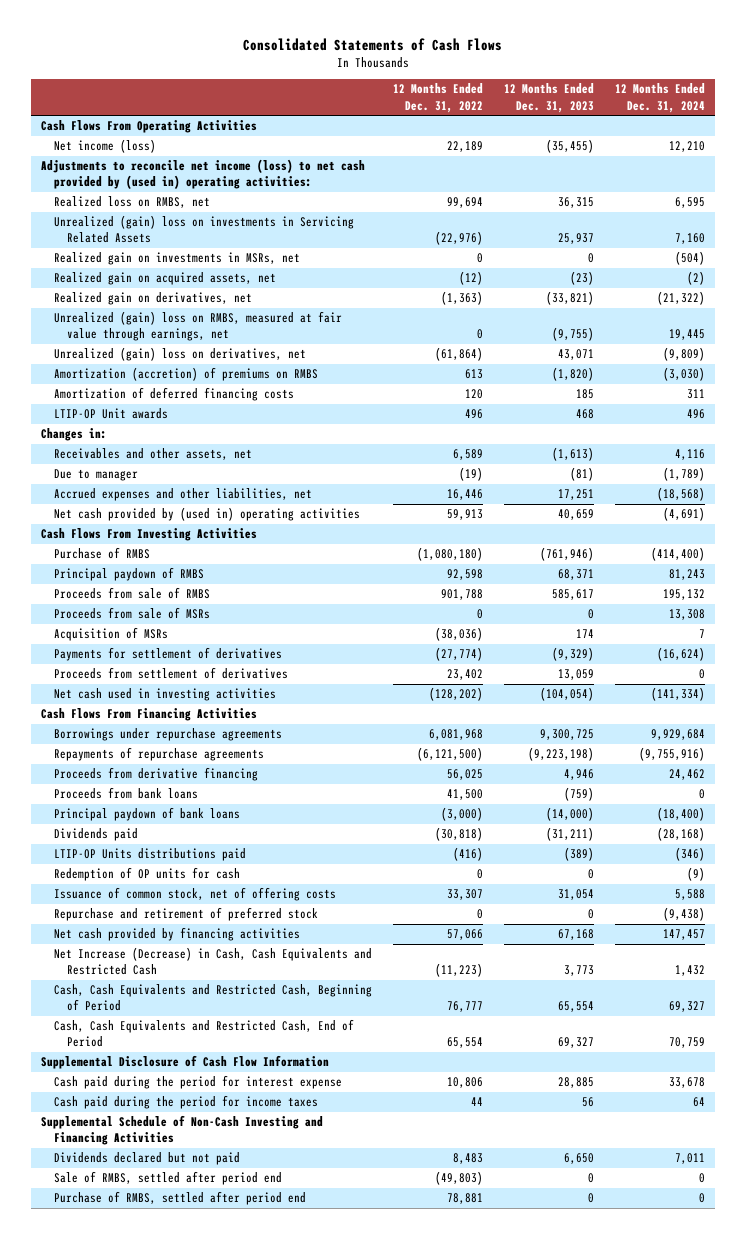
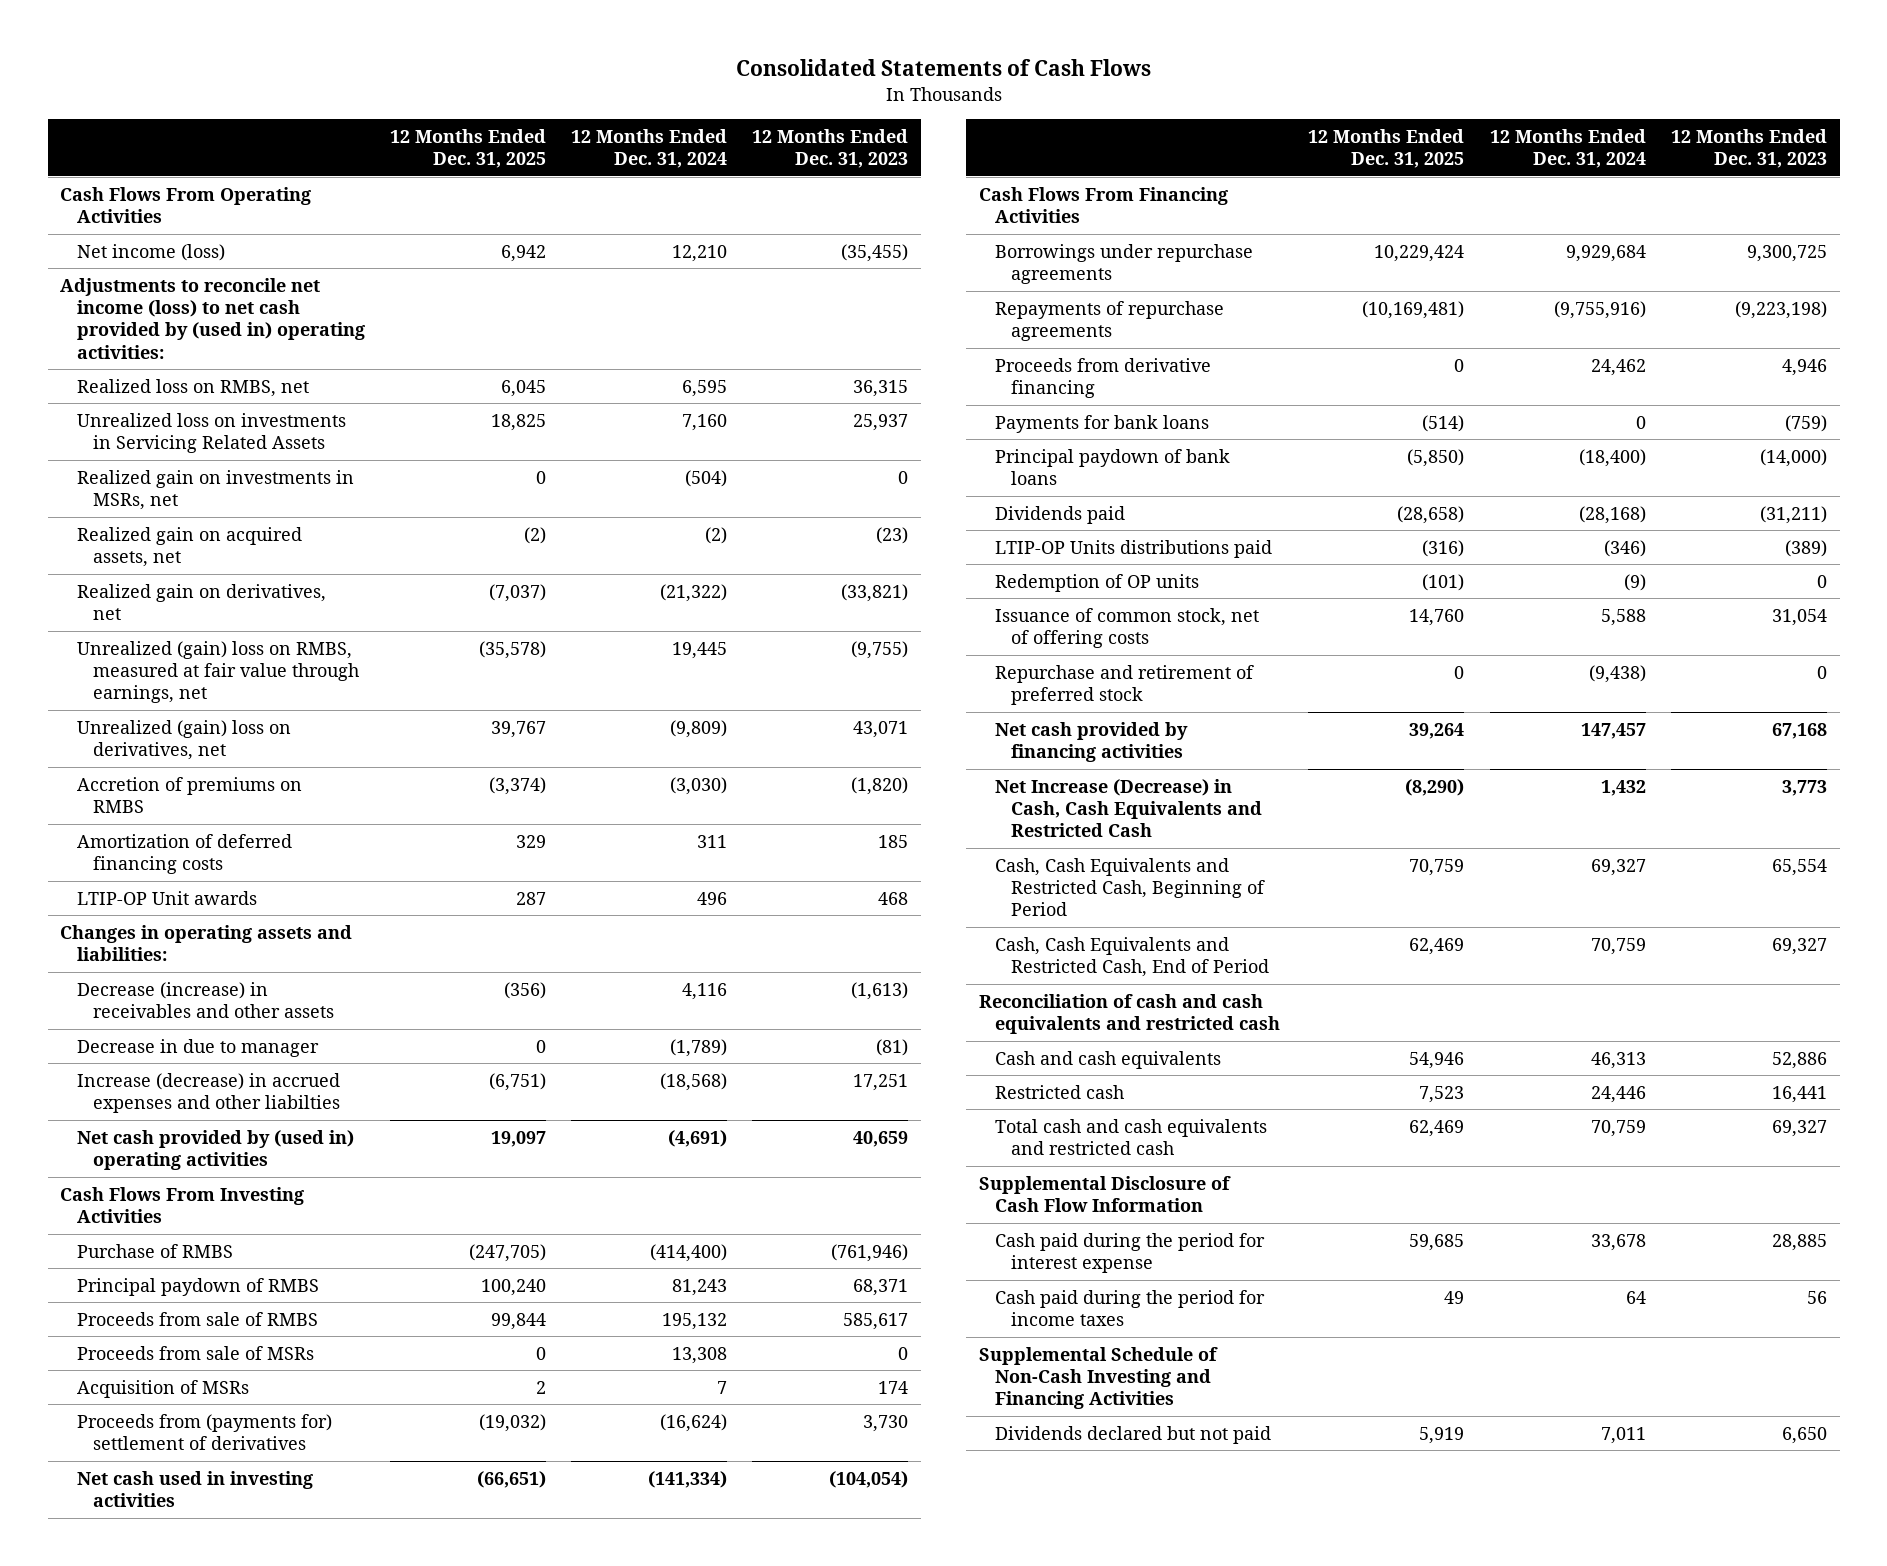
[393,83,484,113] 12 Months Ended Dec. 31, 2022 -> none
none -> [389,128,546,168] 12 Months Ended Dec. 31, 2025
[54,215,355,244] Unrealized (gain) loss on investments in Servicing Related Assets -> [76,412,346,454] Unrealized loss on investments in Servicing Related Assets
[54,367,319,382] Amortization (accretion) of premiums on RMBS -> [76,776,302,814] Accretion of premiums on RMBS
[41,428,108,442] Changes in: -> [60,924,353,962] Changes in operating assets and liabilities:
[54,448,253,461] Receivables and other assets, net -> [76,981,334,1019] Decrease (increase) in receivables and other assets
[54,469,139,482] Due to manager -> [76,1038,319,1057] Decrease in due to manager
[54,488,313,502] Accrued expenses and other liabilities, net -> [76,1072,340,1114] Increase (decrease) in accrued expenses and other liabilties
[54,647,283,662] Payments for settlement of derivatives -> none
[54,667,289,680] Proceeds from settlement of derivatives -> [76,1413,332,1451] Proceeds from (payments for) settlement of derivatives
[558,669,595,681] 13,059 -> [863,1414,909,1432] 3,730
[698,669,705,680] 0 -> [660,1413,728,1432] (16,624)
[54,787,199,800] Proceeds from bank loans -> [995,414,1210,433] Payments for bank loans
[54,867,241,882] Redemption of OP units for cash -> [995,573,1200,592] Redemption of OP units
none -> [979,993,1281,1035] Reconciliation of cash and cash equivalents and restricted cash
none -> [995,1050,1222,1069] Cash and cash equivalents
none -> [995,1084,1125,1099] Restricted cash
none -> [995,1118,1268,1156] Total cash and cash equivalents and restricted cash
[54,1171,283,1186] Sale of RMBS, settled after period end -> none
[54,1191,307,1206] Purchase of RMBS, settled after period end -> none

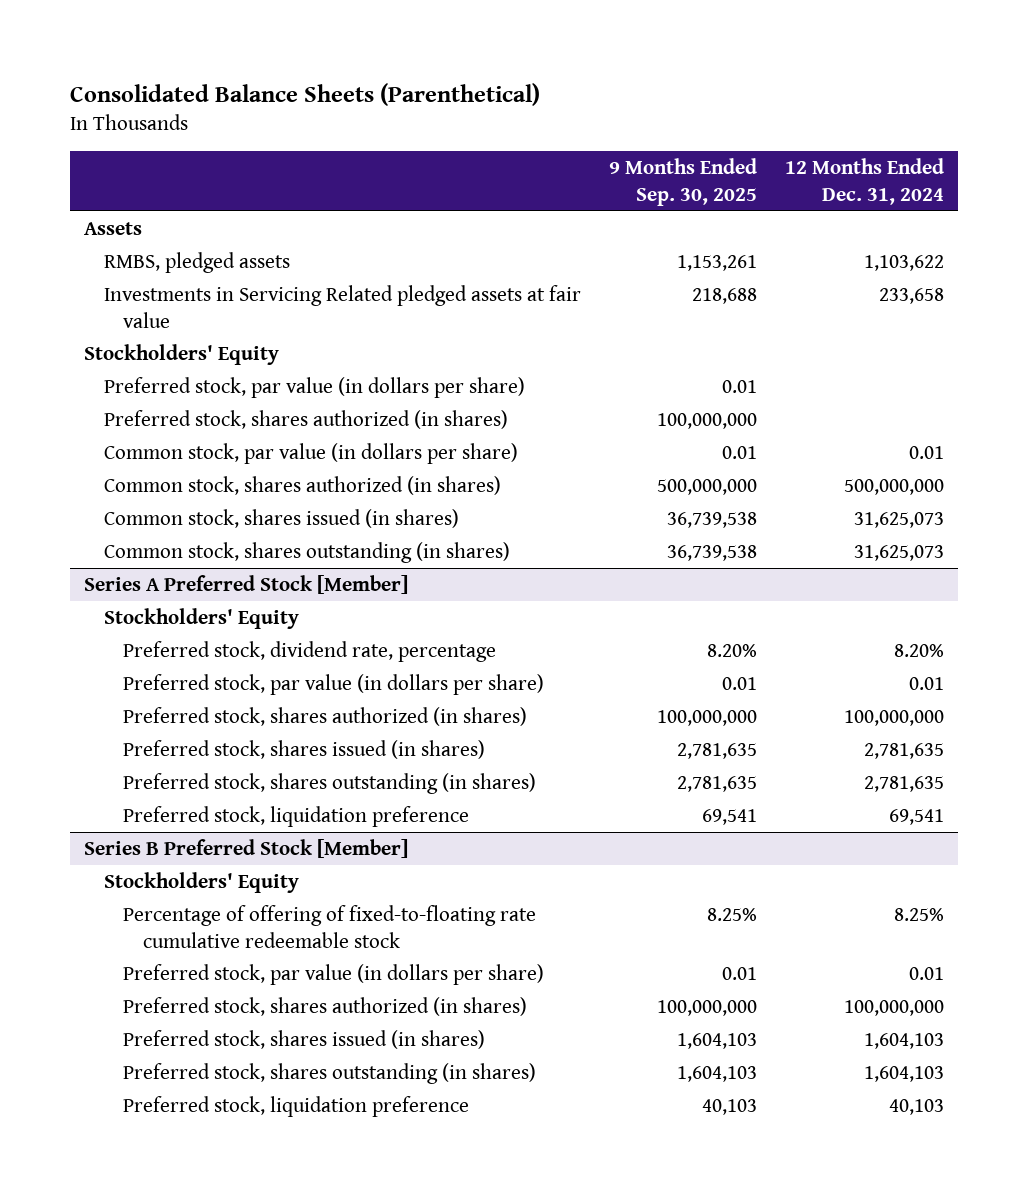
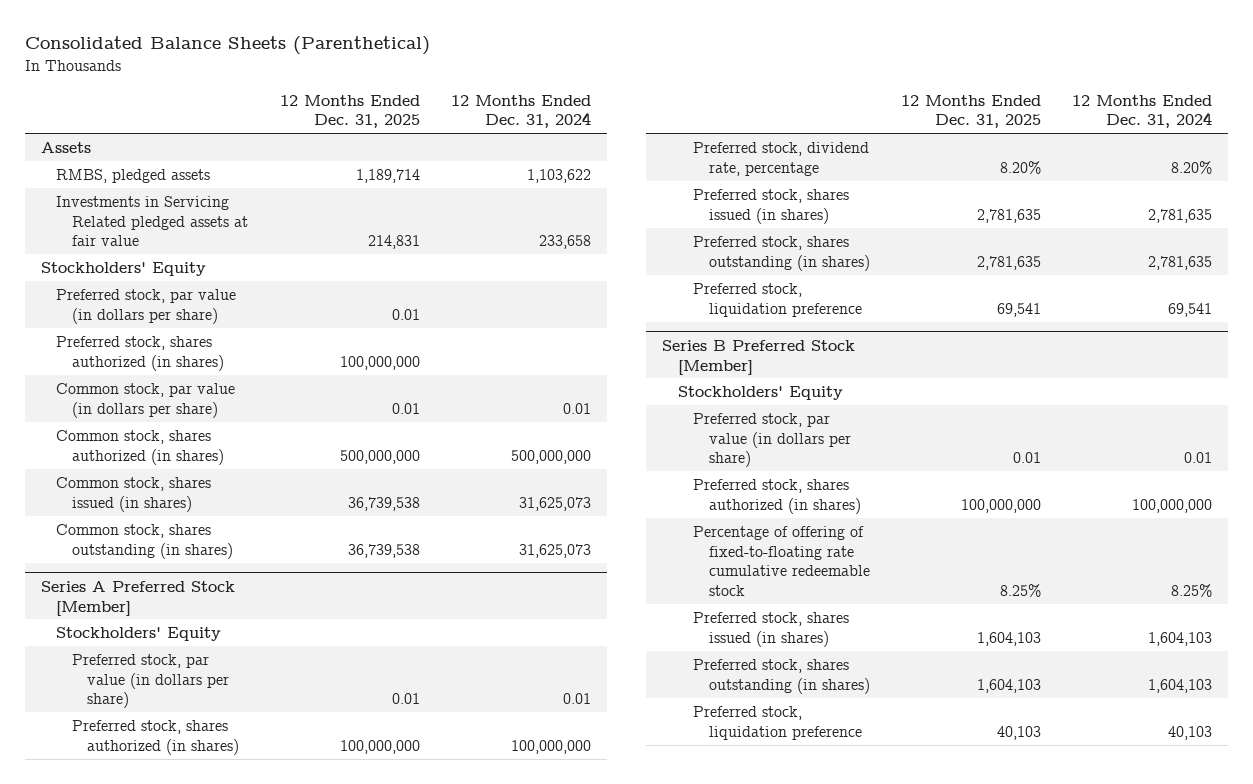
[608,157,757,206] 9 Months Ended Sep. 30, 2025 -> none
none -> [279,94,420,129] 12 Months Ended Dec. 31, 2025
[123,640,497,662] Preferred stock, dividend rate, percentage -> [693,141,870,176] Preferred stock, dividend rate, percentage
[123,904,537,948] Percentage of offering of fixed-to-floating rate cumulative redeemable stock -> [693,525,870,597] Percentage of offering of fixed-to-floating rate cumulative redeemable stock

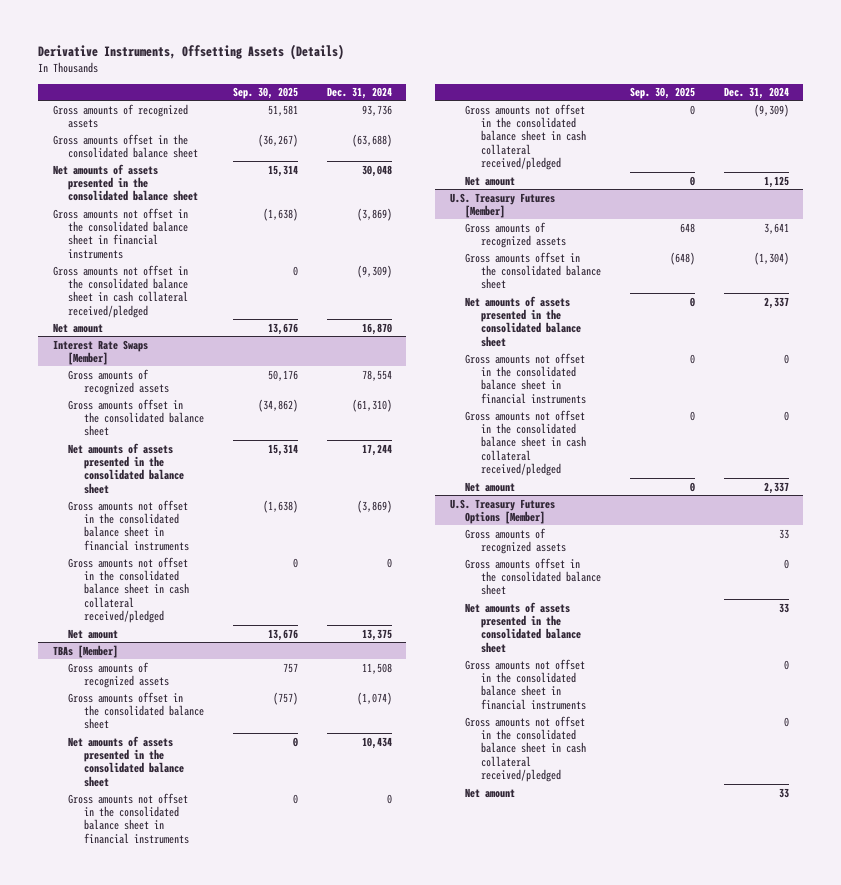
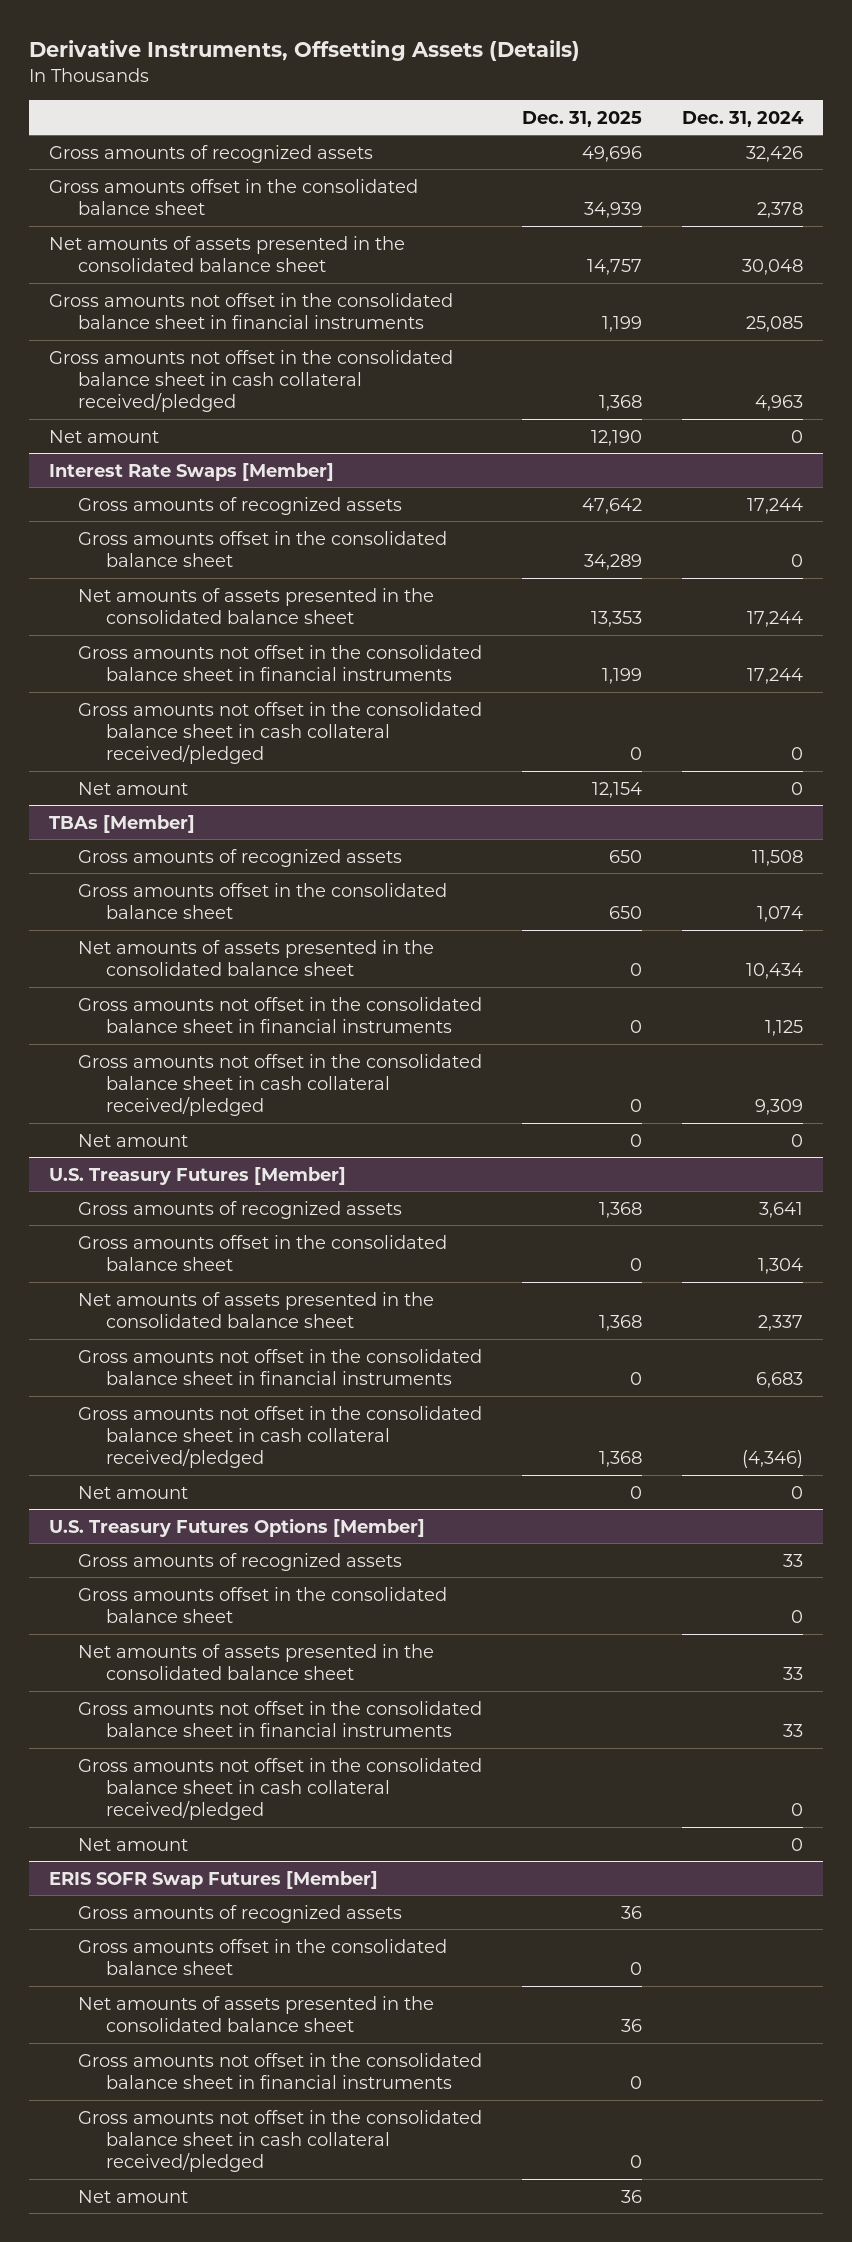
[233,87,299,100] Sep. 30, 2025 -> none
none -> [521,110,642,127] Dec. 31, 2025
[361,104,392,116] 93,736 -> [746,145,804,162] 32,426
[351,133,392,147] (63,688) -> [757,201,804,218] 2,378
[356,207,392,221] (3,869) -> [746,315,804,332] 25,085
[356,264,392,278] (9,309) -> [755,395,804,412] 4,963
[361,322,392,335] 16,870 -> [791,429,804,443] 0
[361,369,392,381] 78,554 -> [747,497,804,514] 17,244
[351,398,392,412] (61,310) -> [791,553,804,567] 0
[356,499,392,513] (3,869) -> [747,667,804,684] 17,244
[361,628,392,641] 13,375 -> [791,781,804,795] 0
[356,691,392,705] (1,074) -> [757,905,804,922] 1,074
[386,793,392,804] 0 -> [765,1019,804,1036] 1,125
[753,103,789,117] (9,309) -> [755,1099,804,1116] 9,309
[763,175,789,188] 1,125 -> [791,1133,804,1147] 0
[753,251,789,265] (1,304) -> [758,1257,804,1274] 1,304
[783,353,789,364] 0 -> [756,1371,804,1388] 6,683
[783,410,789,421] 0 -> [742,1450,804,1469] (4,346)
[763,481,789,494] 2,337 -> [791,1485,804,1499] 0
[783,659,789,670] 0 -> [783,1723,804,1737] 33
[778,787,789,798] 33 -> [791,1837,804,1851] 0
none -> [49,1870,379,1889] ERIS SOFR Swap Futures [Member]
none -> [77,1904,402,1923] Gross amounts of recognized assets
none -> [77,1938,447,1975] Gross amounts offset in the consolidated balance sheet
none -> [77,1995,434,2032] Net amounts of assets presented in the consolidated balance sheet
none -> [77,2052,482,2089] Gross amounts not offset in the consolidated balance sheet in financial instruments
none -> [77,2109,482,2173] Gross amounts not offset in the consolidated balance sheet in cash collateral received/pledged
none -> [77,2189,188,2203] Net amount

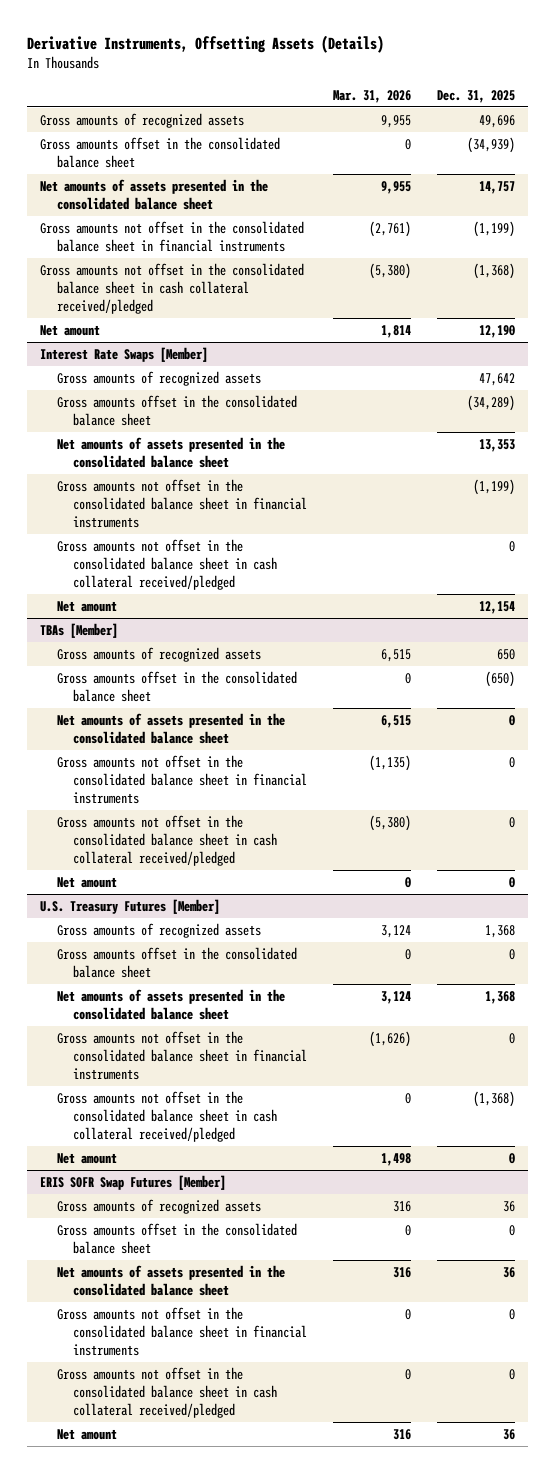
[682,110,805,127] Dec. 31, 2024 -> none
none -> [332,89,411,103] Mar. 31, 2026
[583,201,642,218] 34,939 -> [466,137,515,154] (34,939)
[601,315,642,332] 1,199 -> [472,221,515,238] (1,199)
[598,395,642,412] 1,368 -> [472,263,515,280] (1,368)
[583,553,642,570] 34,289 -> [466,395,515,412] (34,289)
[601,667,642,684] 1,199 -> [472,479,515,496] (1,199)
[608,905,642,919] 650 -> [484,671,515,688] (650)
[598,1451,642,1468] 1,368 -> [472,1091,515,1108] (1,368)
[49,1517,426,1537] U.S. Treasury Futures Options [Member] -> none
[77,1552,402,1571] Gross amounts of recognized assets -> none
[77,1586,447,1623] Gross amounts offset in the consolidated balance sheet -> none
[77,1643,434,1680] Net amounts of assets presented in the consolidated balance sheet -> none
[77,1700,482,1737] Gross amounts not offset in the consolidated balance sheet in financial instruments -> none
[77,1757,482,1821] Gross amounts not offset in the consolidated balance sheet in cash collateral received/pledged -> none
[77,1837,188,1851] Net amount -> none

